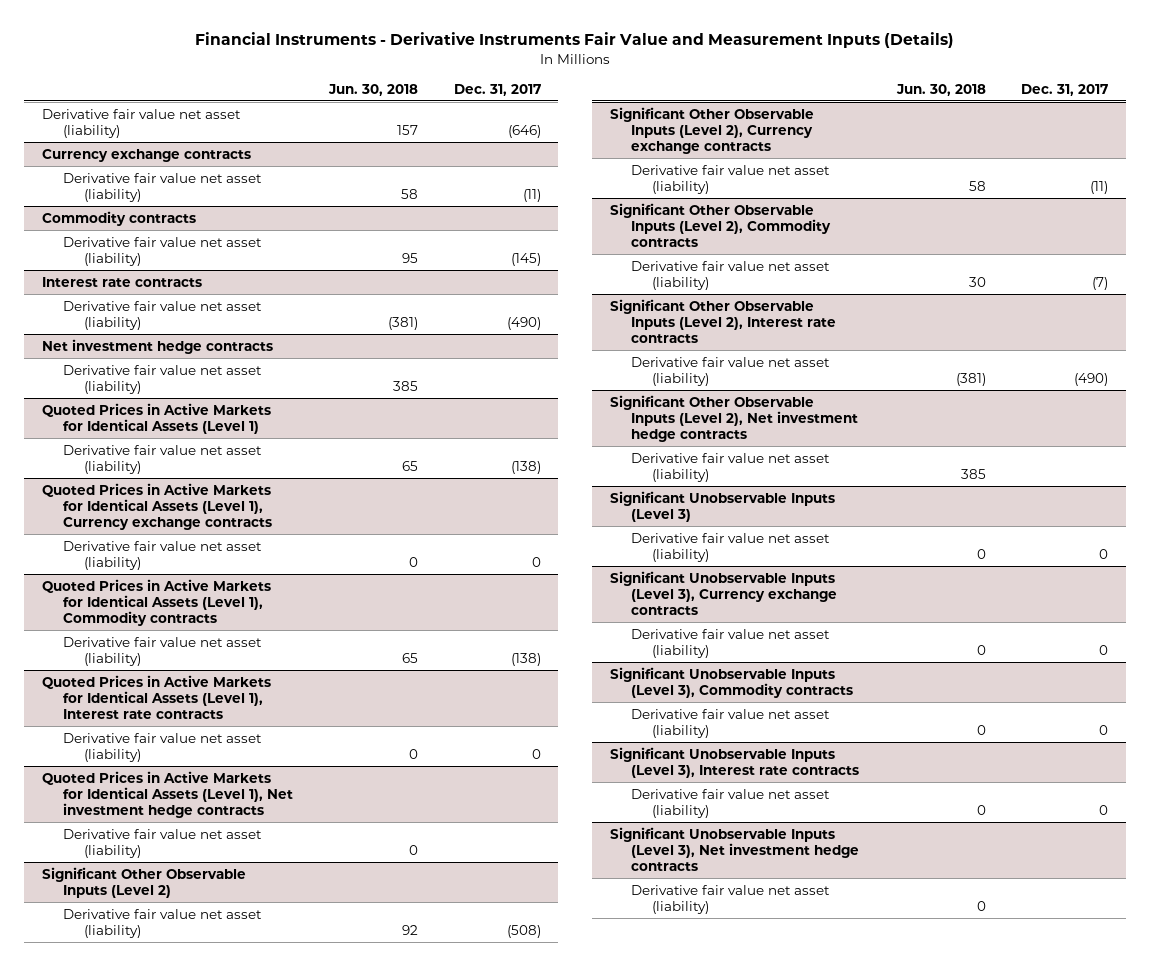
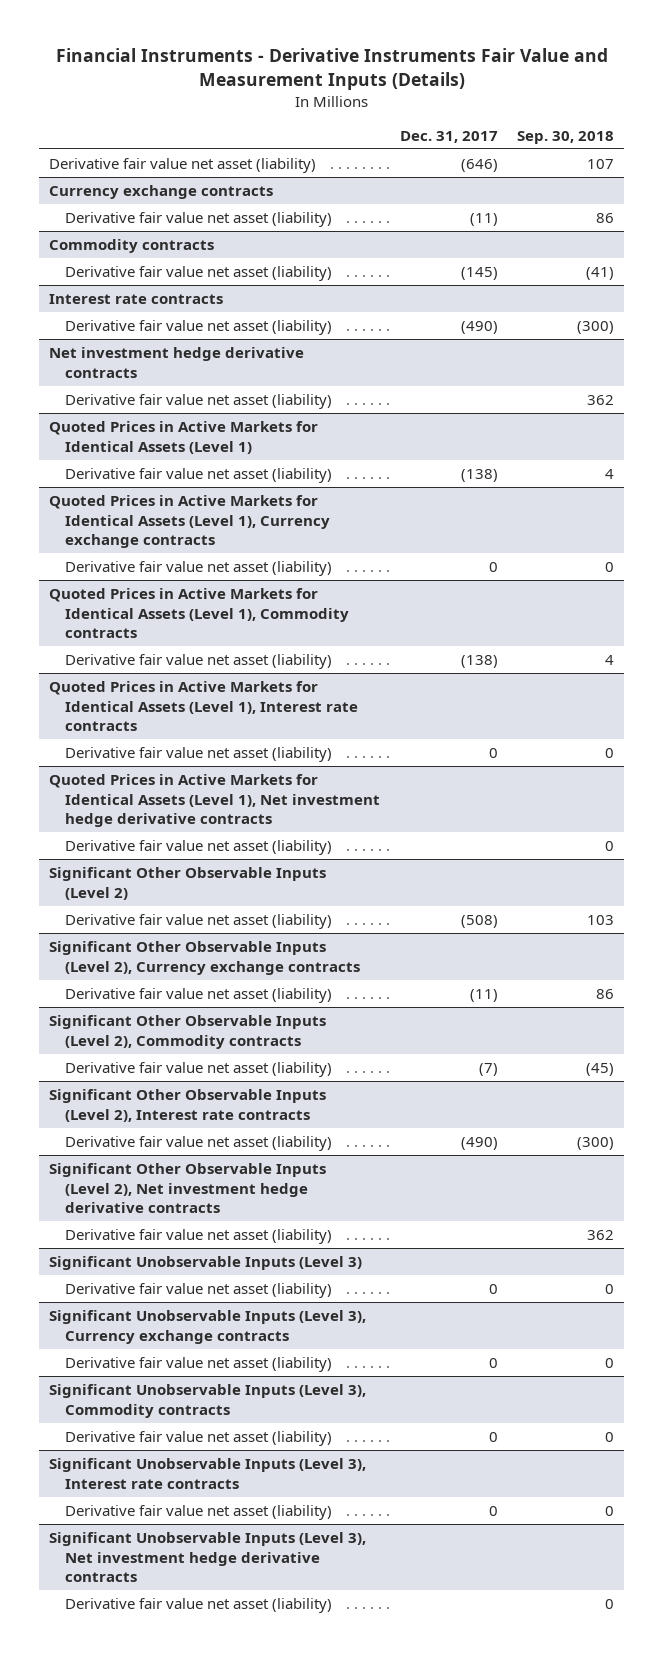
[327,83,418,96] Jun. 30, 2018 -> none
none -> [517,130,615,144] Sep. 30, 2018
[42,338,274,354] Net investment hedge contracts -> [48,346,304,378] Net investment hedge derivative contracts
[42,770,294,819] Quoted Prices in Active Markets for Identical Assets (Level 1), Net investment hedge contracts -> [48,773,380,828] Quoted Prices in Active Markets for Identical Assets (Level 1), Net investment hedge derivative contracts
[610,394,858,443] Significant Other Observable Inputs (Level 2), Net investment hedge contracts -> [48,1162,326,1214] Significant Other Observable Inputs (Level 2), Net investment hedge derivative contracts
[610,826,859,872] Significant Unobservable Inputs (Level 3), Net investment hedge contracts -> [48,1531,366,1583] Significant Unobservable Inputs (Level 3), Net investment hedge derivative contracts

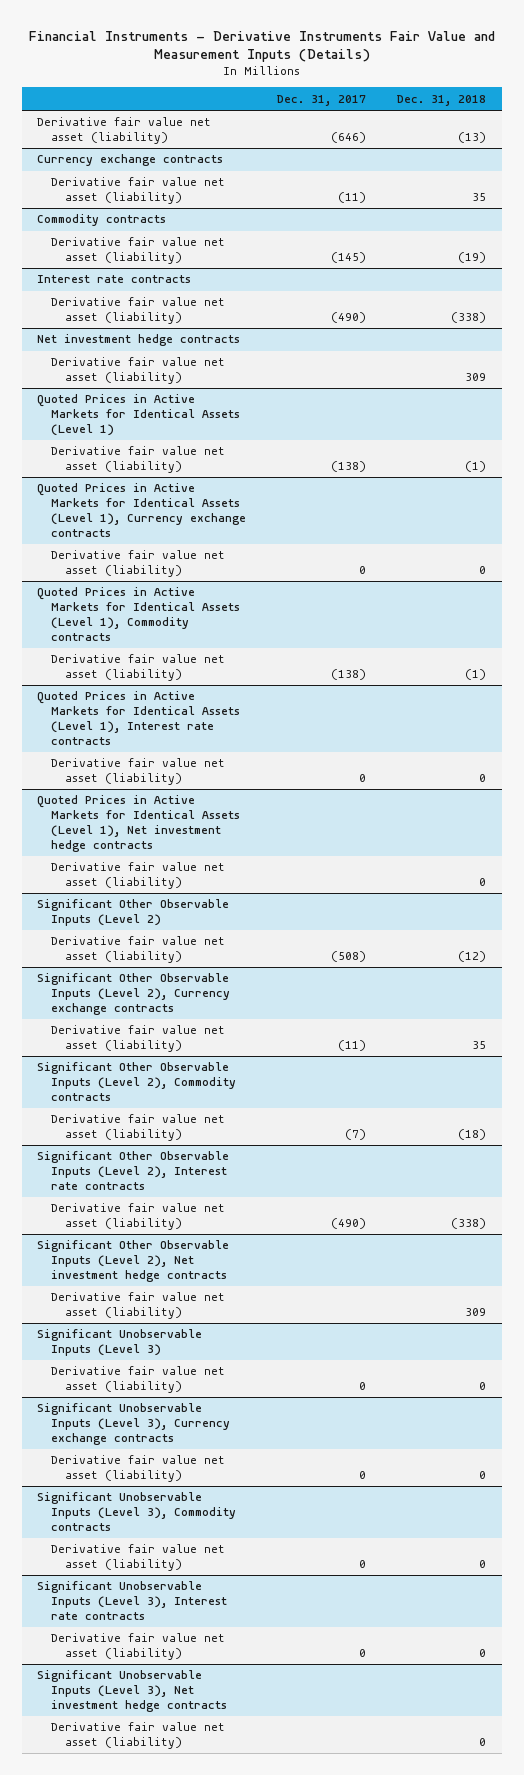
[517,130,615,144] Sep. 30, 2018 -> none
none -> [397,94,487,106] Dec. 31, 2018
[48,346,304,378] Net investment hedge derivative contracts -> [37,334,241,347] Net investment hedge contracts
[48,773,380,828] Quoted Prices in Active Markets for Identical Assets (Level 1), Net investment hedge derivative contracts -> [37,795,241,852] Quoted Prices in Active Markets for Identical Assets (Level 1), Net investment hedge contracts
[48,1162,326,1214] Significant Other Observable Inputs (Level 2), Net investment hedge derivative contracts -> [37,1240,230,1282] Significant Other Observable Inputs (Level 2), Net investment hedge contracts
[48,1531,366,1583] Significant Unobservable Inputs (Level 3), Net investment hedge derivative contracts -> [37,1670,228,1712] Significant Unobservable Inputs (Level 3), Net investment hedge contracts

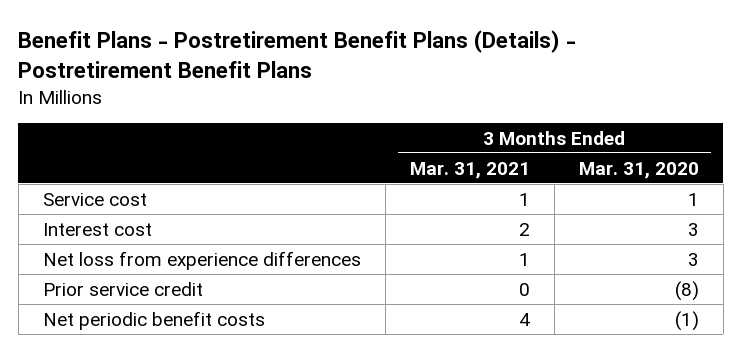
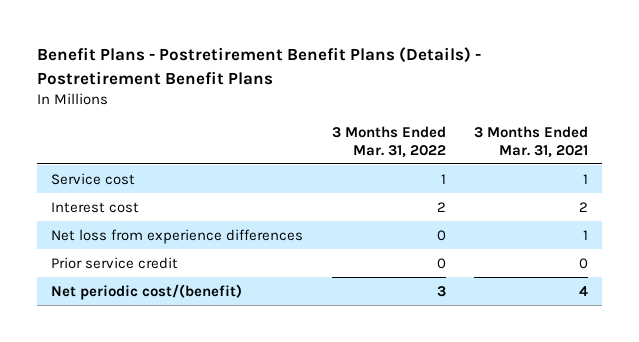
[578,161,699,179] Mar. 31, 2020 -> none
none -> [331,126,446,158] 3 Months Ended Mar. 31, 2022
[42,310,265,330] Net periodic benefit costs -> [51,283,243,300] Net periodic cost/(benefit)

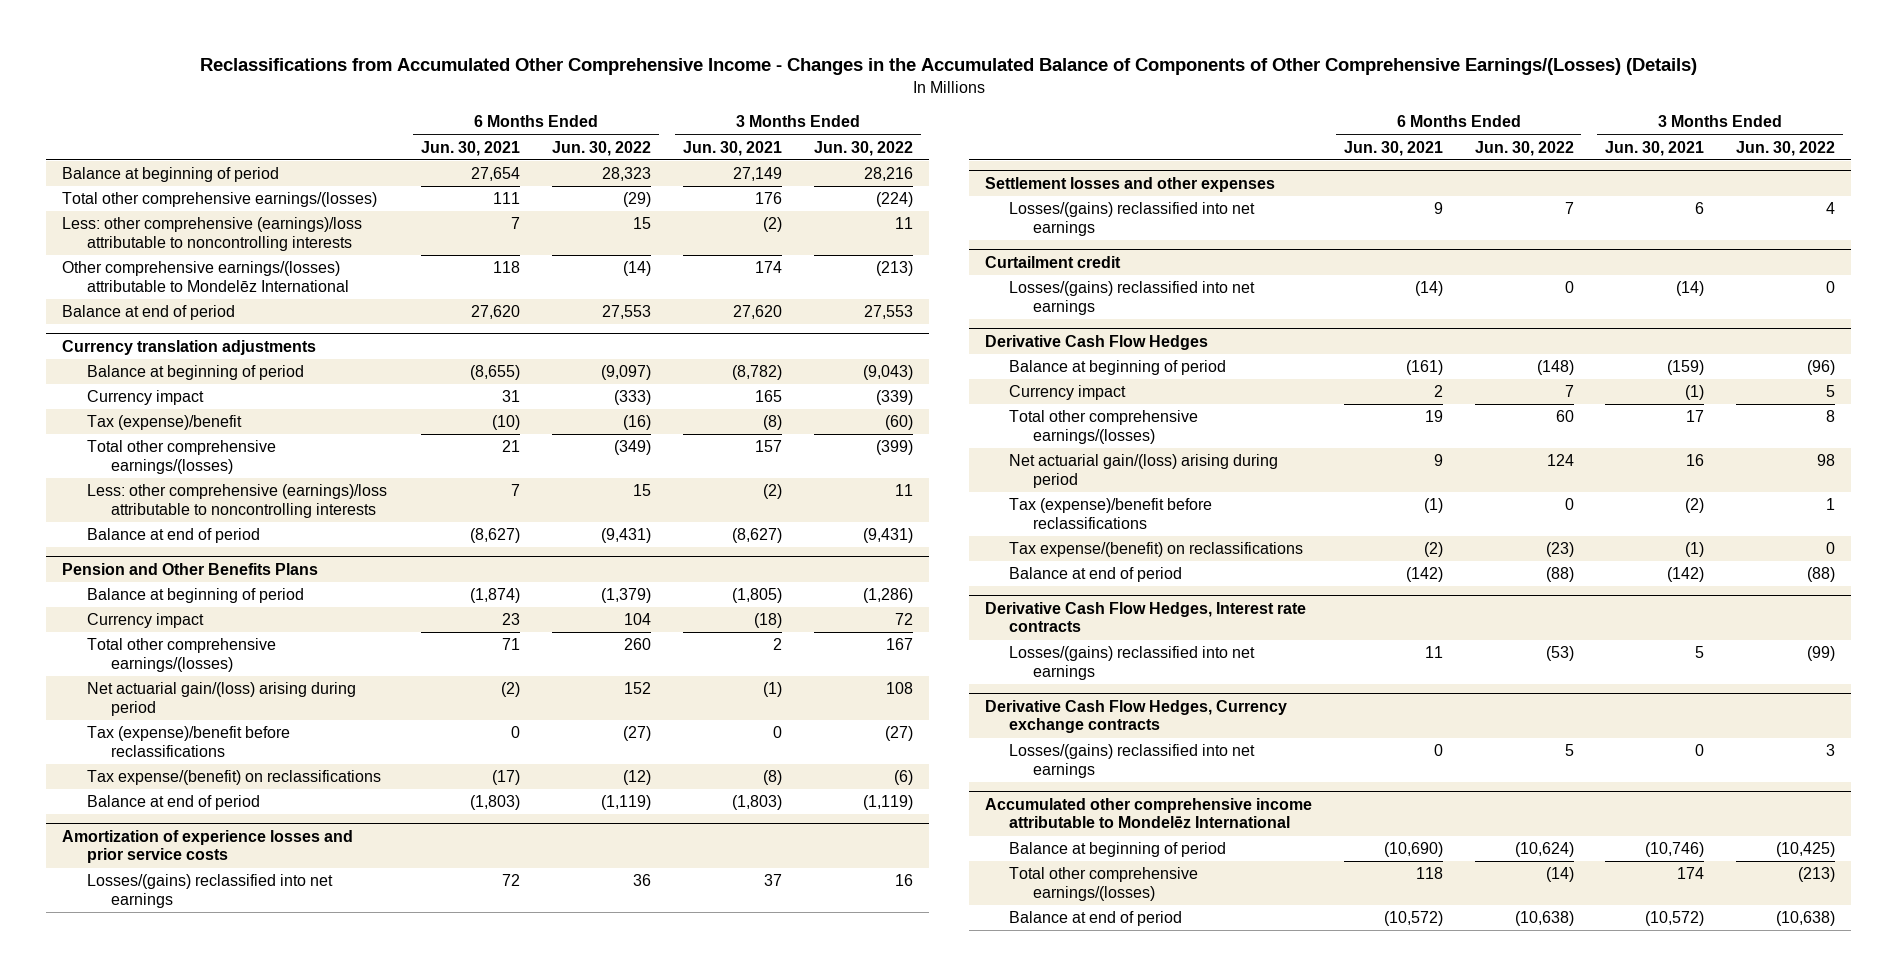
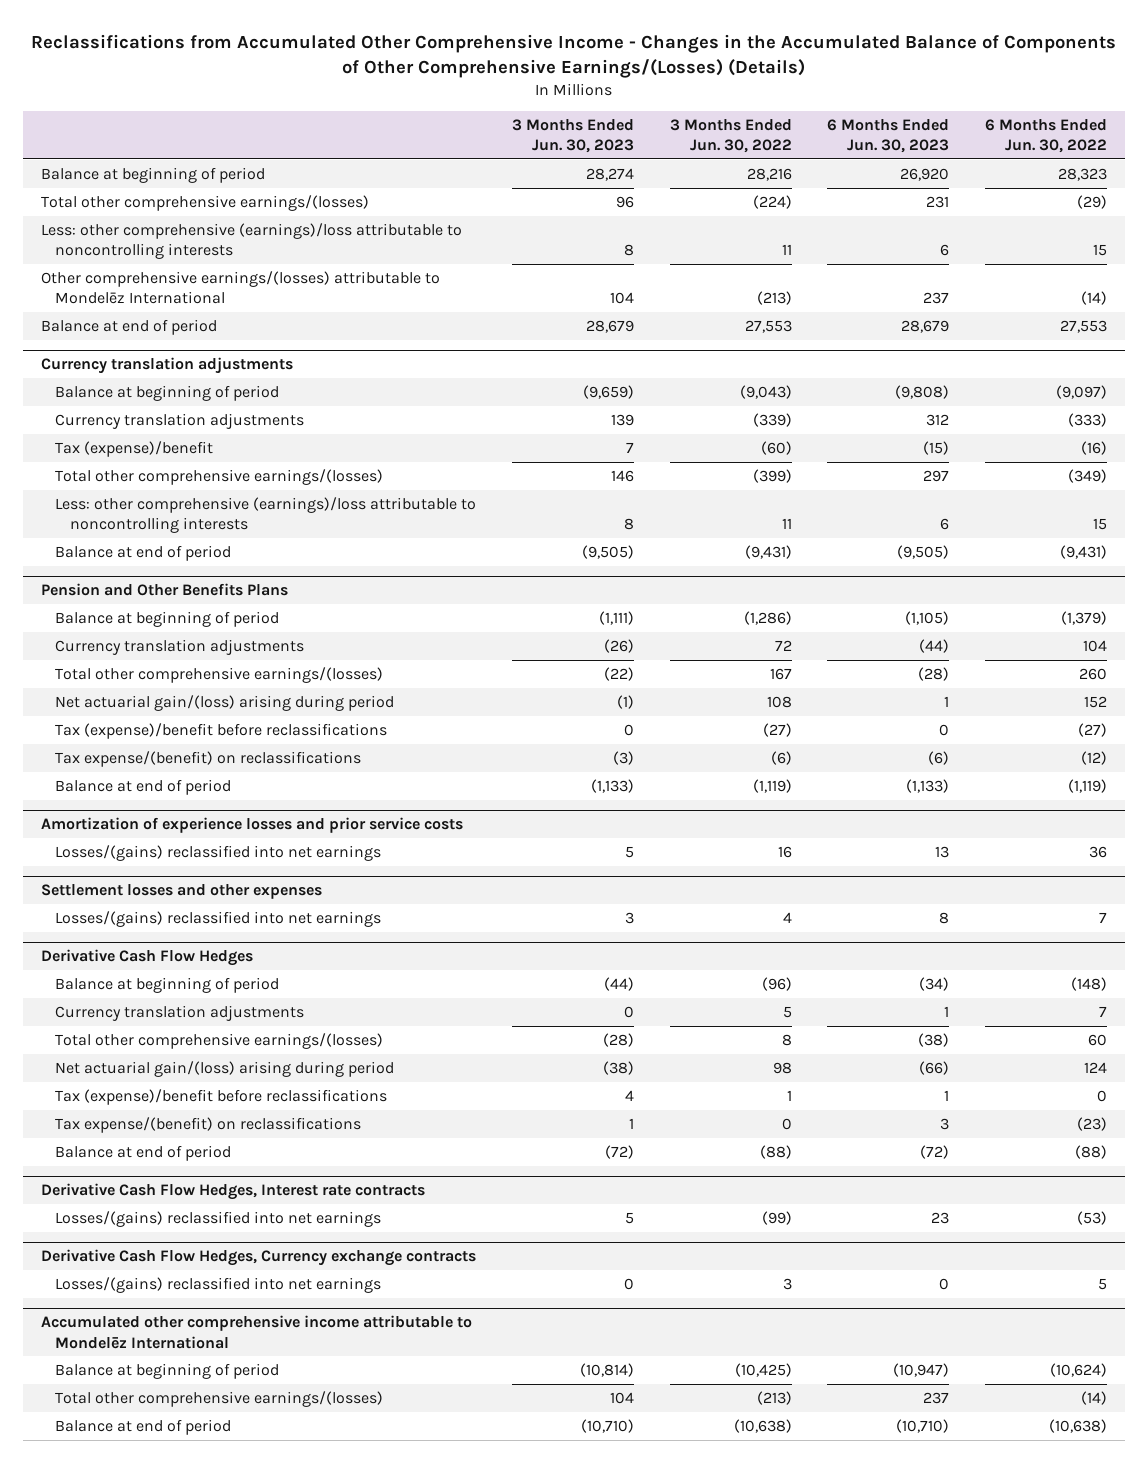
[421,140,521,156] Jun. 30, 2021 -> none
[682,140,782,156] Jun. 30, 2021 -> none
none -> [511,118,634,154] 3 Months Ended Jun. 30, 2023
none -> [827,118,950,154] 6 Months Ended Jun. 30, 2023
[86,390,204,406] Currency impact -> [55,412,305,429] Currency translation adjustments
[86,613,204,629] Currency impact -> [55,638,305,655] Currency translation adjustments
[984,255,1121,268] Curtailment credit -> none
[1009,281,1256,316] Losses/(gains) reclassified into net earnings -> none
[1009,385,1127,401] Currency impact -> [55,1004,305,1021] Currency translation adjustments

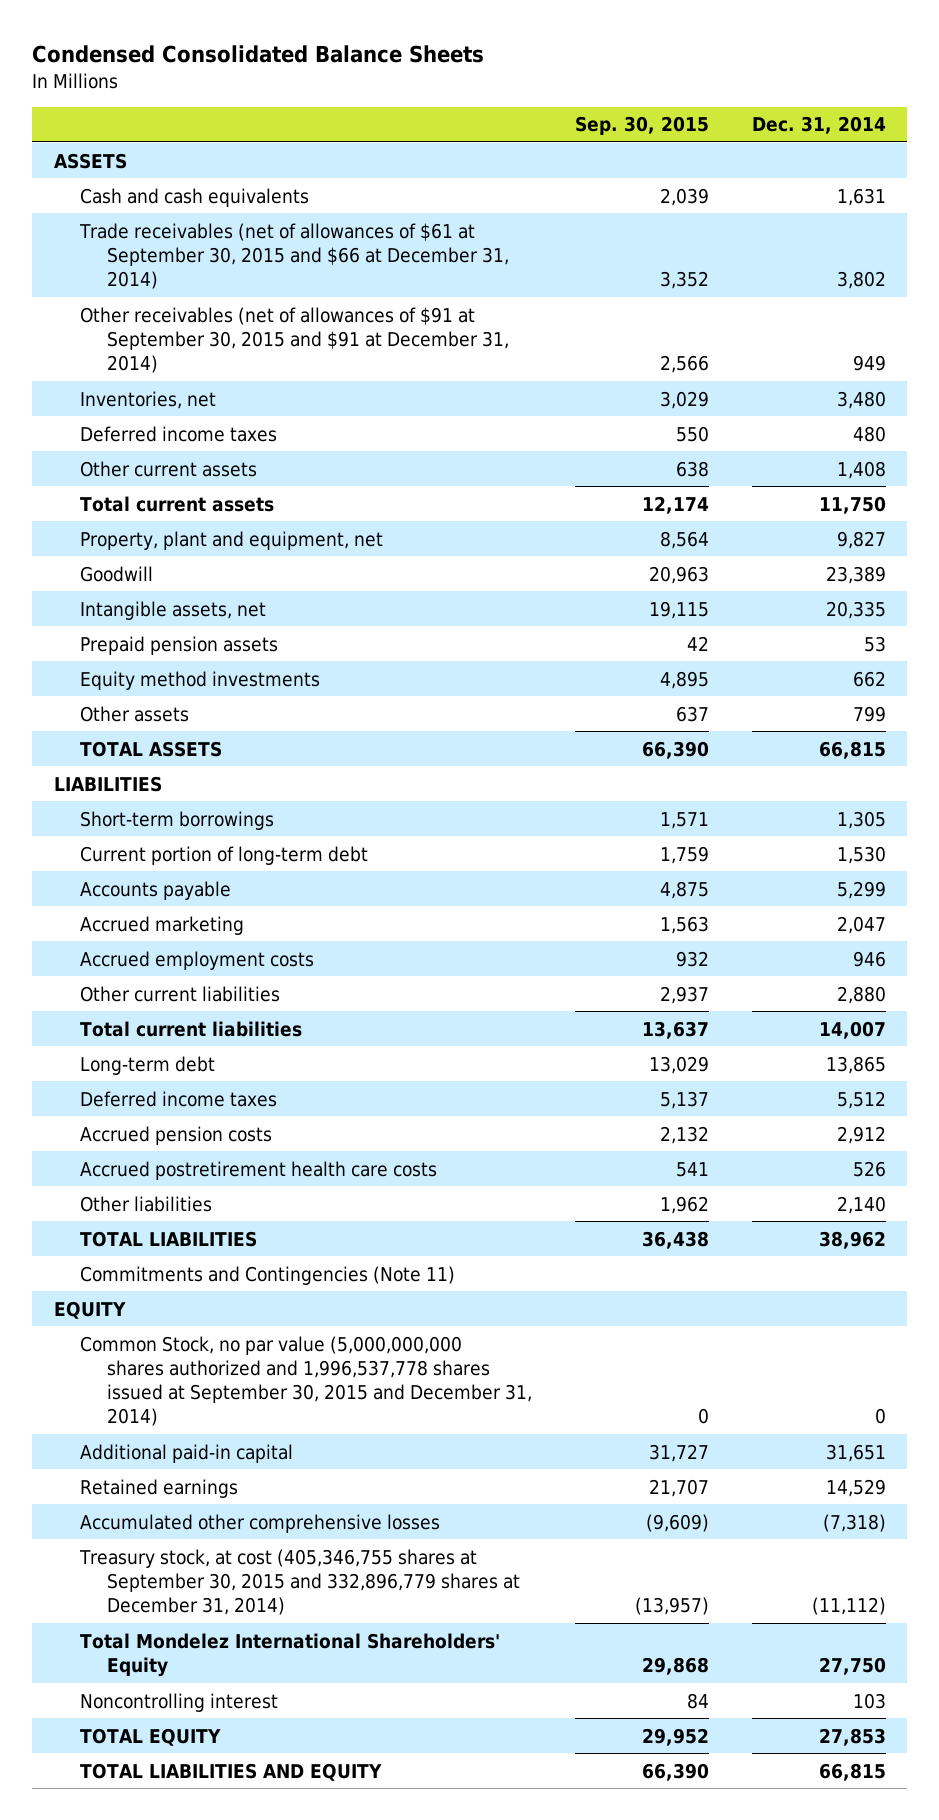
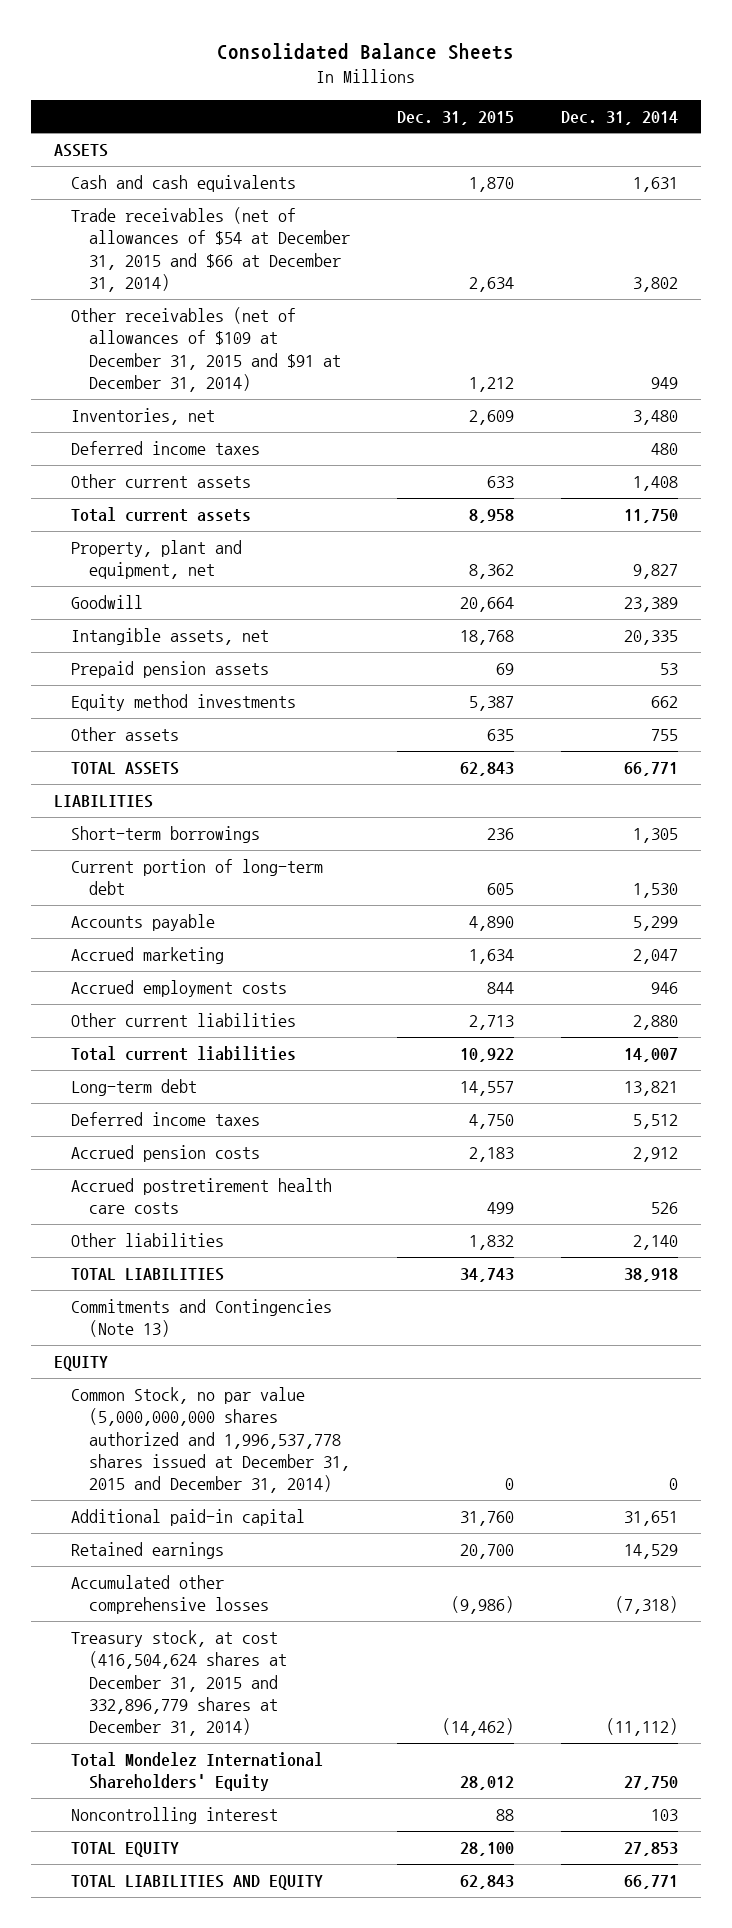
[32,44,485,63] Condensed Consolidated Balance Sheets -> [216,43,514,61] Consolidated Balance Sheets
[575,116,710,136] Sep. 30, 2015 -> none
none -> [396,110,514,125] Dec. 31, 2015
[79,222,510,290] Trade receivables (net of allowances of $61 at September 30, 2015 and $66 at December 31, 2014) -> [71,206,350,292] Trade receivables (net of allowances of $54 at December 31, 2015 and $66 at December 31, 2014)
[80,306,510,374] Other receivables (net of allowances of $91 at September 30, 2015 and $91 at December 31, 2014) -> [71,306,341,392] Other receivables (net of allowances of $109 at December 31, 2015 and $91 at December 31, 2014)
[852,705,886,722] 799 -> [650,728,678,741] 755
[818,740,886,759] 66,815 -> [623,761,678,776] 66,771
[825,1055,886,1074] 13,865 -> [623,1080,678,1096] 13,821
[818,1230,886,1249] 38,962 -> [623,1267,678,1282] 38,918
[80,1265,456,1285] Commitments and Contingencies (Note 11) -> [71,1298,333,1338] Commitments and Contingencies (Note 13)
[80,1335,533,1427] Common Stock, no par value (5,000,000,000 shares authorized and 1,996,537,778 shares issued at September 30, 2015 and December 31, 2014) -> [71,1386,350,1494] Common Stock, no par value (5,000,000,000 shares authorized and 1,996,537,778 shares issued at December 31, 2015 and December 31, 2014)
[79,1548,521,1616] Treasury stock, at cost (405,346,755 shares at September 30, 2015 and 332,896,779 shares at December 31, 2014) -> [71,1629,287,1737] Treasury stock, at cost (416,504,624 shares at December 31, 2015 and 332,896,779 shares at December 31, 2014)
[818,1762,886,1781] 66,815 -> [623,1874,678,1889] 66,771

